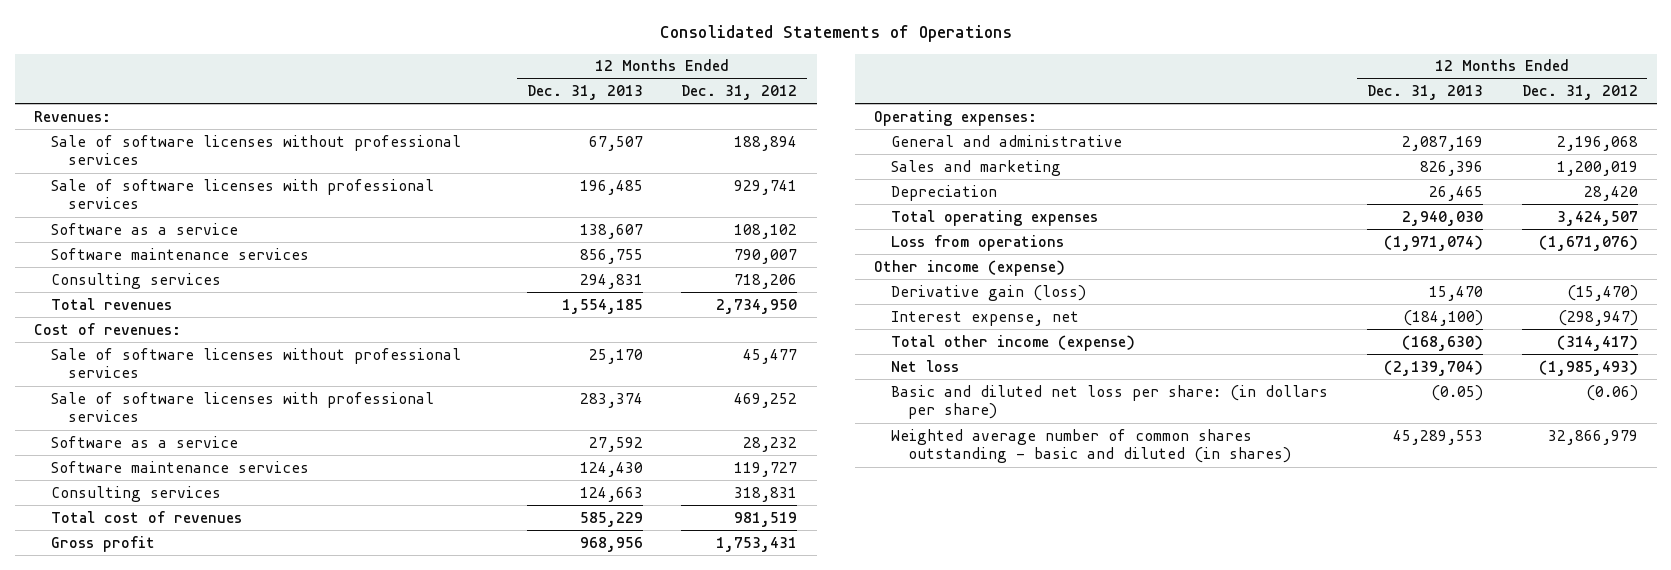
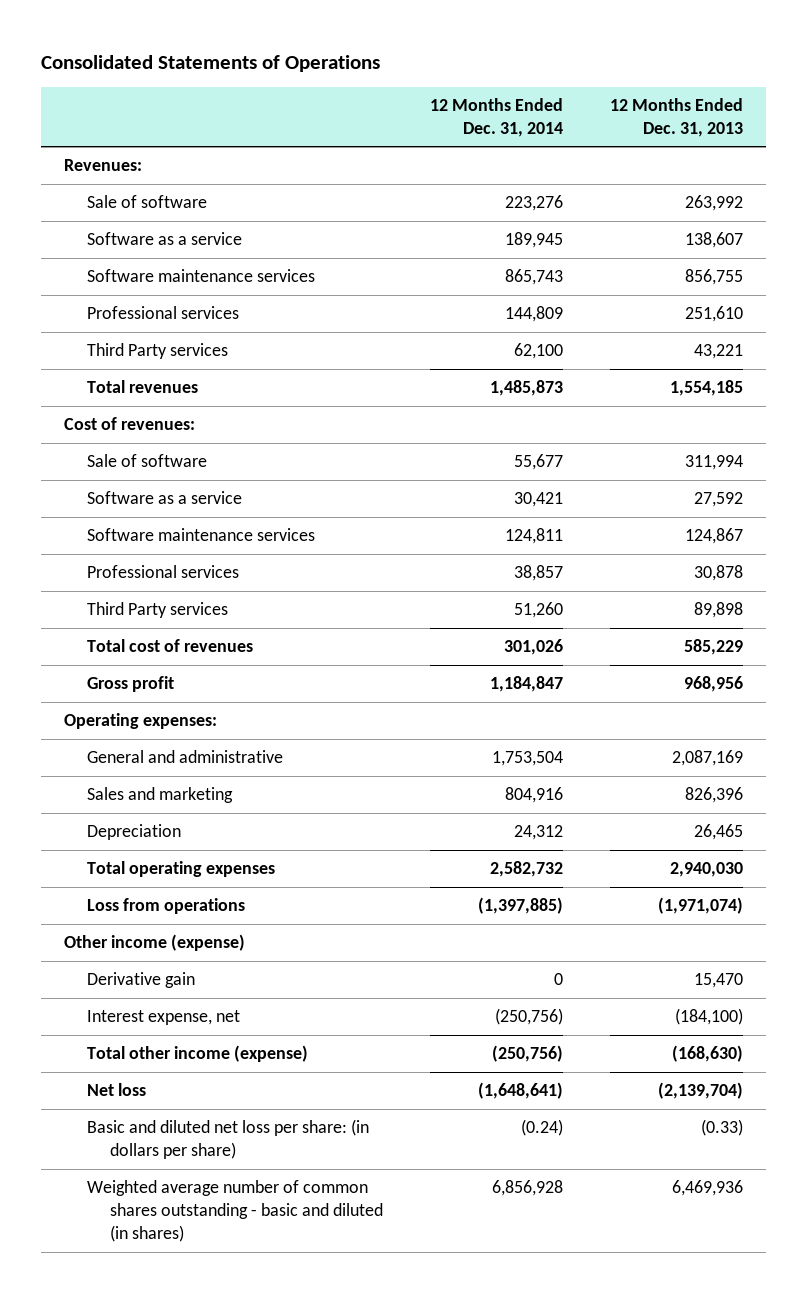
[681,85,798,101] Dec. 31, 2012 -> none
none -> [429,97,563,137] 12 Months Ended Dec. 31, 2014
[50,134,461,166] Sale of software licenses without professional services -> none
[50,178,434,210] Sale of software licenses with professional services -> none
none -> [86,195,207,209] Sale of software
[50,272,221,289] Consulting services -> none
none -> [86,306,239,320] Professional services
none -> [86,343,228,360] Third Party services
[50,347,461,379] Sale of software licenses without professional services -> none
[50,391,434,423] Sale of software licenses with professional services -> none
none -> [86,454,207,468] Sale of software
[50,485,221,502] Consulting services -> none
[579,461,643,477] 124,430 -> [684,528,743,545] 124,867
none -> [86,565,239,579] Professional services
none -> [86,602,228,619] Third Party services
[891,284,1087,301] Derivative gain (loss) -> [86,972,195,989] Derivative gain
[1430,384,1483,401] (0.05) -> [700,1119,743,1137] (0.33)
[1392,429,1483,445] 45,289,553 -> [671,1180,743,1197] 6,469,936

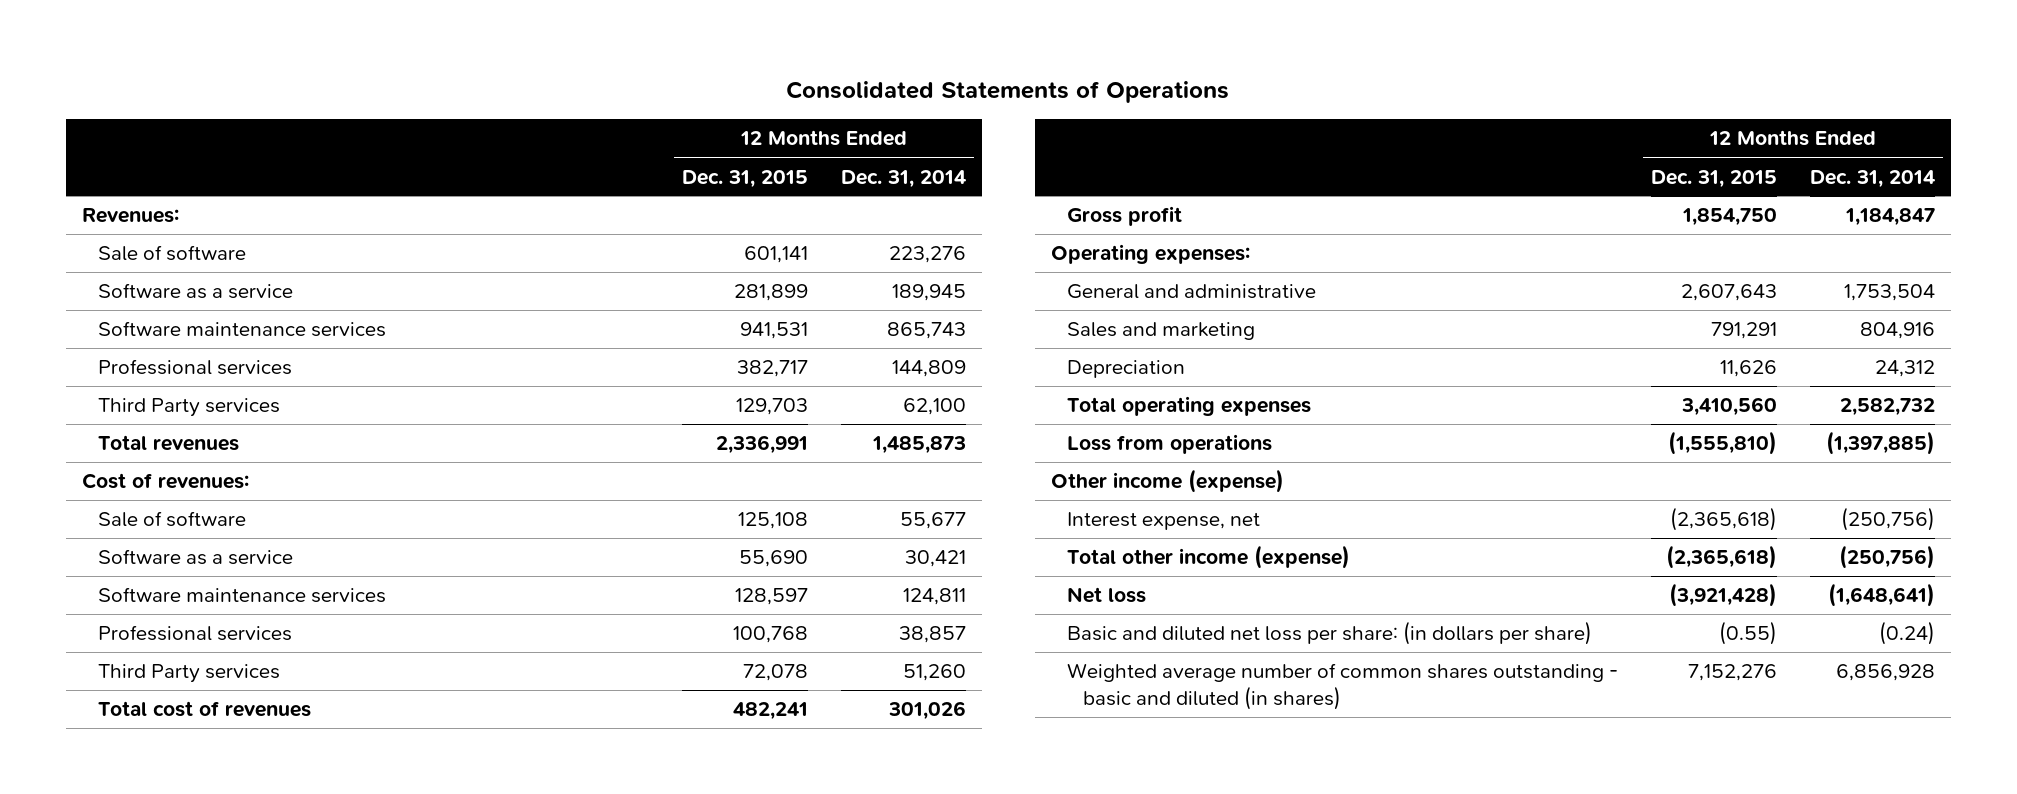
[609,97,743,137] 12 Months Ended Dec. 31, 2013 -> none
none -> [681,169,808,188] Dec. 31, 2015
[86,972,195,989] Derivative gain -> none

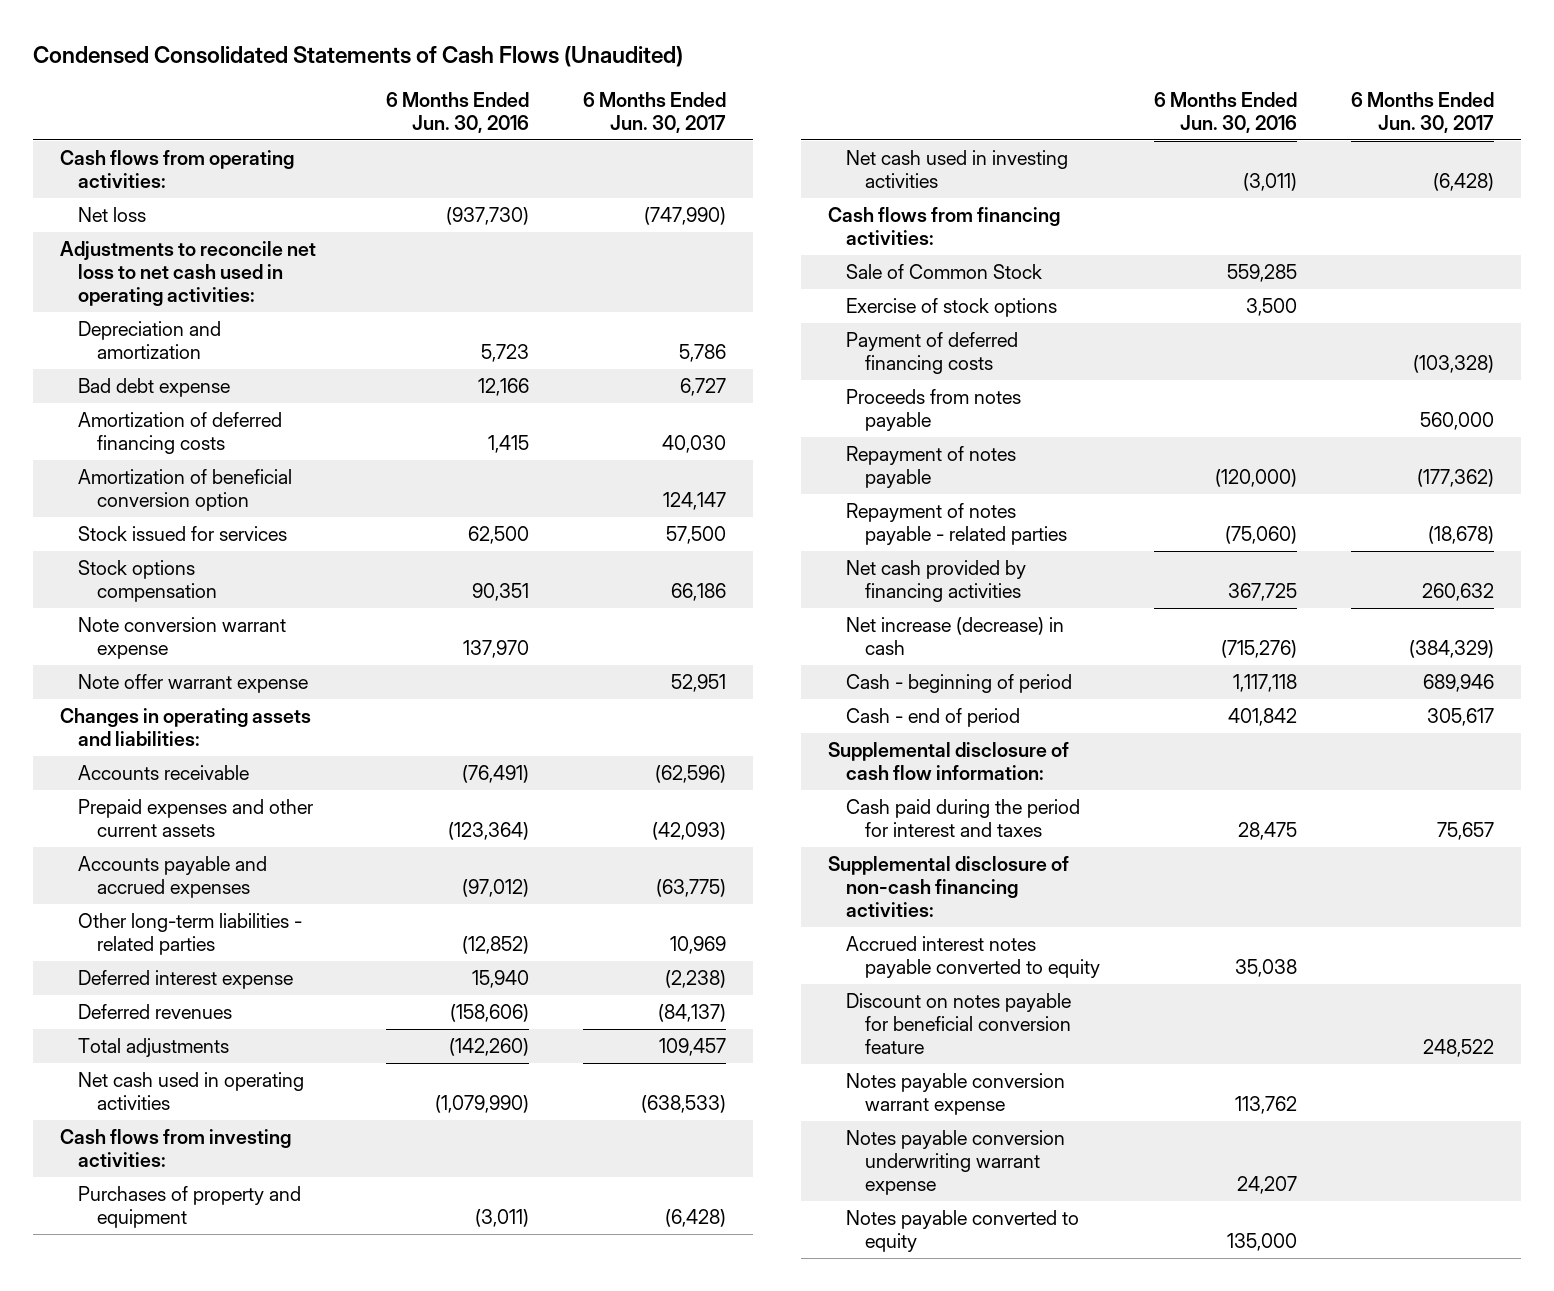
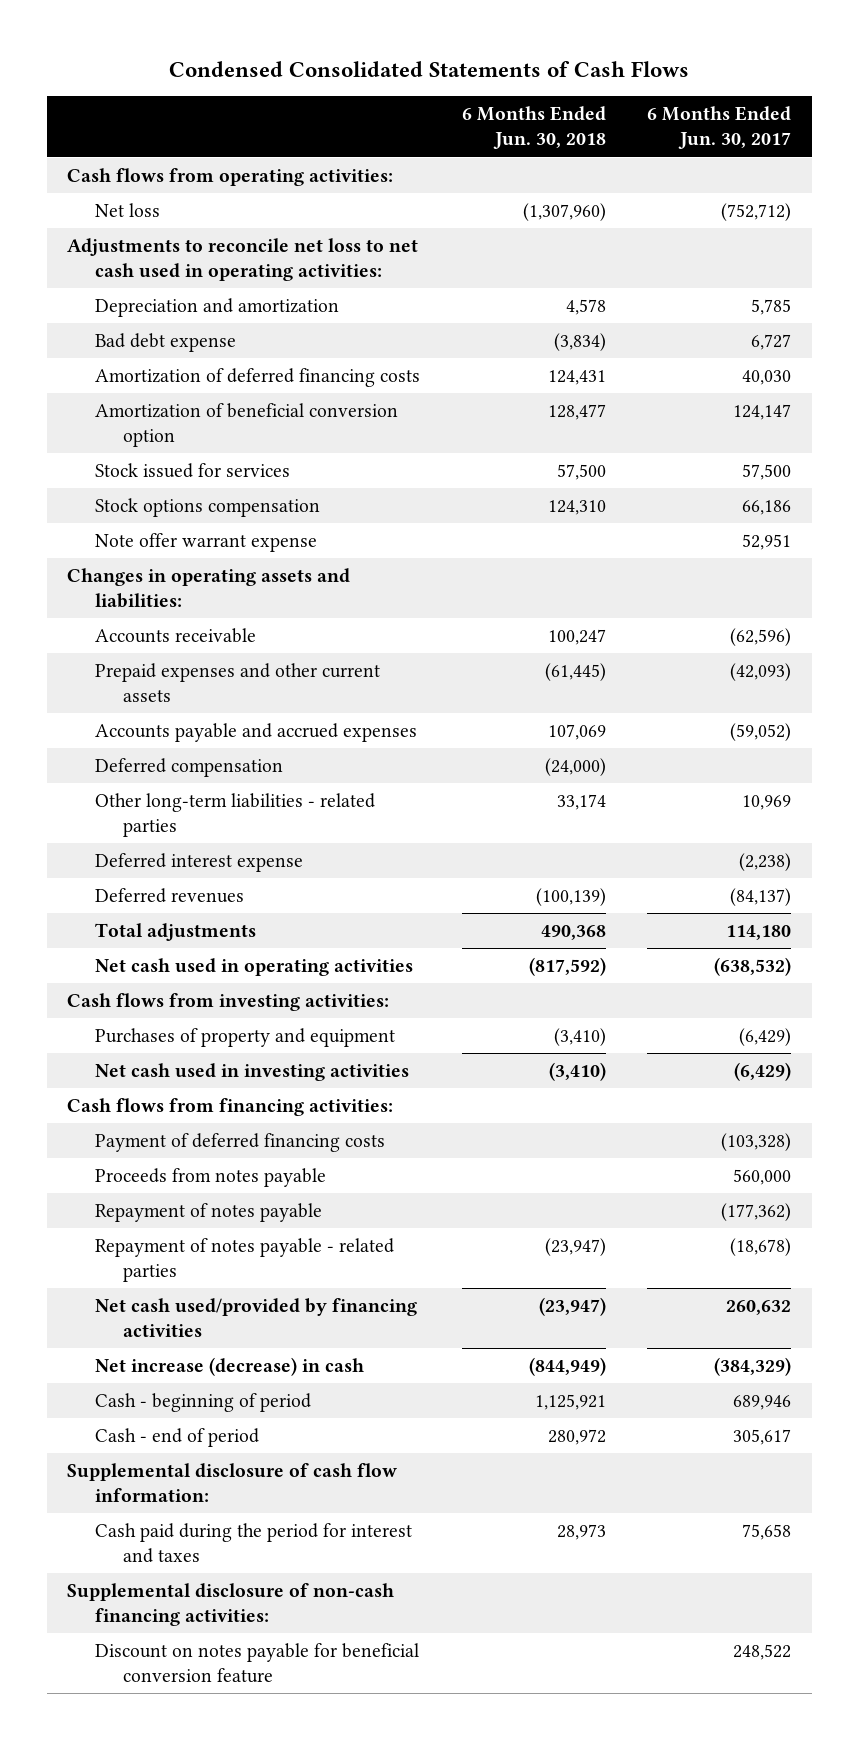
[33,46,684,68] Condensed Consolidated Statements of Cash Flows (Unaudited) -> [169,60,690,77] Condensed Consolidated Statements of Cash Flows
[385,91,529,133] 6 Months Ended Jun. 30, 2016 -> none
none -> [461,106,606,150] 6 Months Ended Jun. 30, 2018
[643,207,726,226] (747,990) -> [721,202,792,221] (752,712)
[678,344,726,363] 5,786 -> [751,298,792,315] 5,785
[78,617,287,660] Note conversion warrant expense -> none
[655,879,726,898] (63,775) -> [730,722,792,741] (59,052)
none -> [95,757,284,777] Deferred compensation
[658,1038,726,1057] 109,457 -> [726,924,792,940] 114,180
[640,1095,726,1114] (638,533) -> [714,956,792,976] (638,532)
[664,1209,726,1228] (6,428) -> [739,1027,792,1046] (6,429)
[1432,173,1494,192] (6,428) -> [734,1061,792,1081] (6,429)
[846,264,1043,280] Sale of Common Stock -> none
[846,298,1058,318] Exercise of stock options -> none
[846,560,1027,603] Net cash provided by financing activities -> [95,1297,418,1338] Net cash used/provided by financing activities
[1436,822,1494,841] 75,657 -> [742,1523,792,1540] 75,658
[846,936,1100,979] Accrued interest notes payable converted to equity -> none
[846,1073,1066,1116] Notes payable conversion warrant expense -> none
[846,1130,1066,1195] Notes payable conversion underwriting warrant expense -> none
[846,1210,1080,1253] Notes payable converted to equity -> none

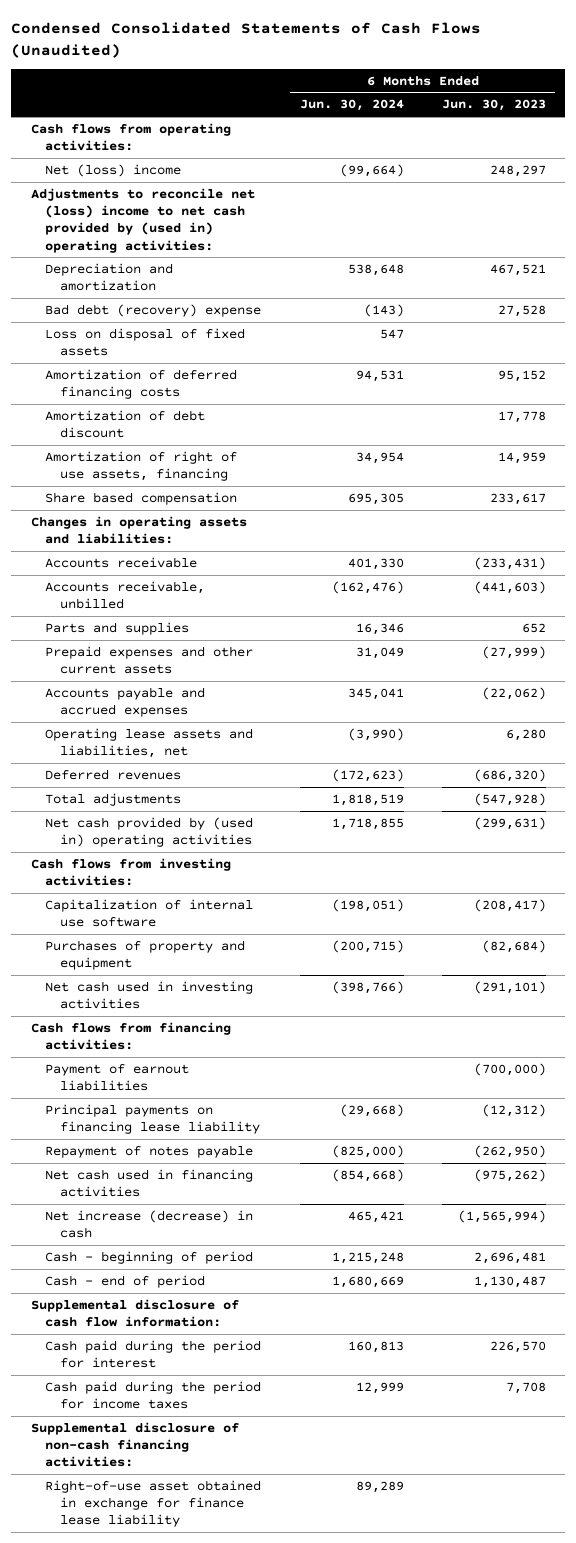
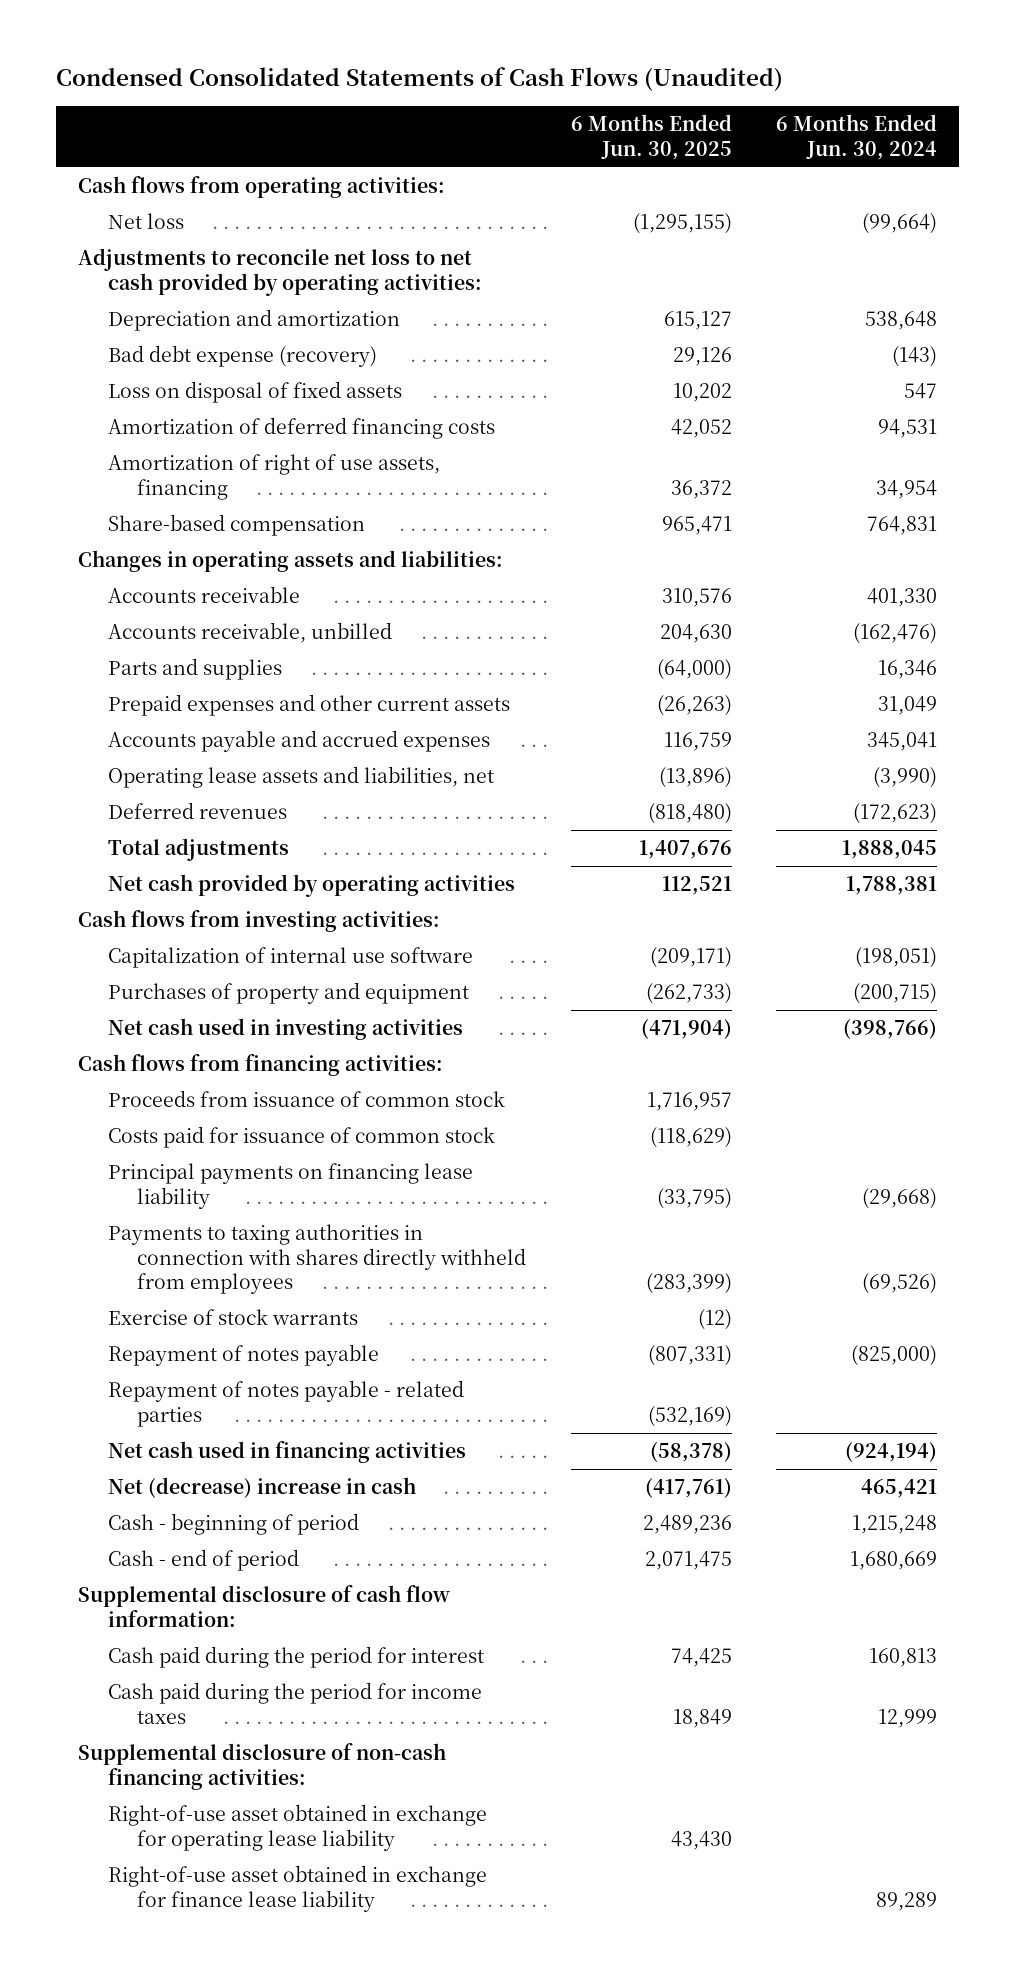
[441,99,546,112] Jun. 30, 2023 -> none
none -> [570,114,732,160] 6 Months Ended Jun. 30, 2025
[45,163,182,177] Net (loss) income -> [107,213,184,230] Net loss
[30,187,255,253] Adjustments to reconcile net (loss) income to net cash provided by (used in) operating activities: -> [78,248,482,296] Adjustments to reconcile net loss to net cash provided by operating activities:
[45,303,262,317] Bad debt (recovery) expense -> [107,345,377,368] Bad debt expense (recovery)
[45,409,206,439] Amortization of debt discount -> none
[45,491,238,505] Share based compensation -> [107,514,365,537] Share-based compensation
[347,492,404,505] 695,305 -> [866,516,937,536] 764,831
[331,793,404,806] 1,818,519 -> [841,840,937,860] 1,888,045
[45,816,254,848] Net cash provided by (used in) operating activities -> [107,874,515,898] Net cash provided by operating activities
[331,817,404,830] 1,718,855 -> [845,876,937,896] 1,788,381
[45,1063,190,1092] Payment of earnout liabilities -> none
none -> [107,1090,505,1108] Proceeds from issuance of common stock
none -> [107,1126,495,1149] Costs paid for issuance of common stock
none -> [107,1224,527,1295] Payments to taxing authorities in connection with shares directly withheld from employees
none -> [107,1309,358,1326] Exercise of stock warrants
none -> [107,1380,464,1427] Repayment of notes payable - related parties
[331,1168,404,1182] (854,668) -> [844,1442,937,1463] (924,194)
[45,1209,254,1239] Net increase (decrease) in cash -> [107,1477,416,1499] Net (decrease) increase in cash
none -> [107,1804,487,1851] Right-of-use asset obtained in exchange for operating lease liability

